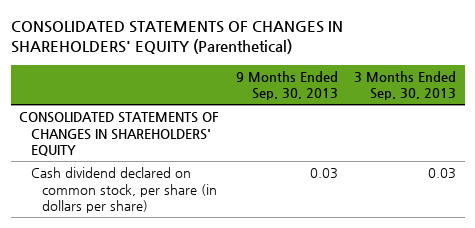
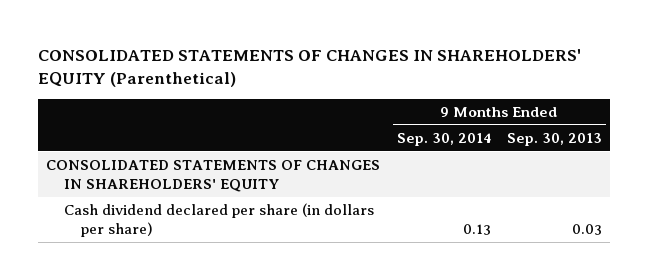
[354,70,457,101] 3 Months Ended Sep. 30, 2013 -> none
none -> [396,133,491,147] Sep. 30, 2014
[30,167,218,213] Cash dividend declared on common stock, per share (in dollars per share) -> [63,203,374,237] Cash dividend declared per share (in dollars per share)

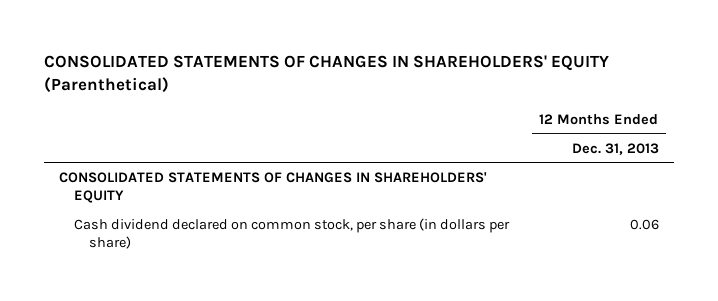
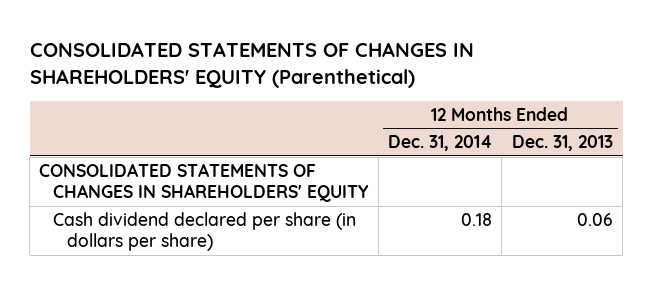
none -> [388,135,493,152] Dec. 31, 2014
[74,218,511,249] Cash dividend declared on common stock, per share (in dollars per share) -> [53,211,357,252] Cash dividend declared per share (in dollars per share)

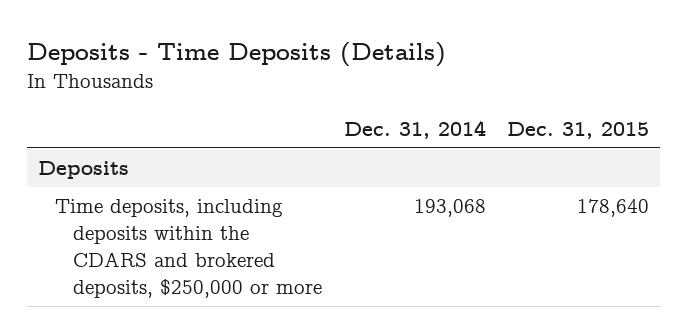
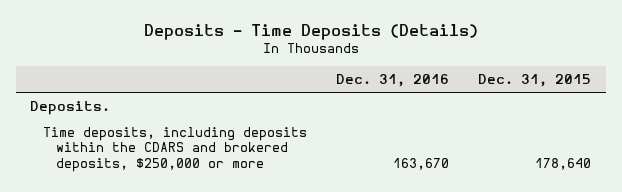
[343,119,486,139] Dec. 31, 2014 -> none
none -> [336,74,450,88] Dec. 31, 2016
[37,161,129,180] Deposits -> [30,100,111,115] Deposits.

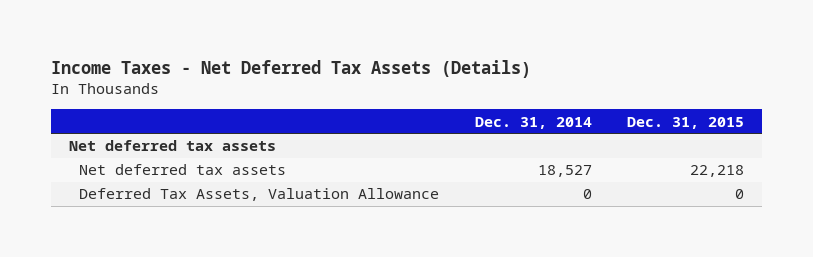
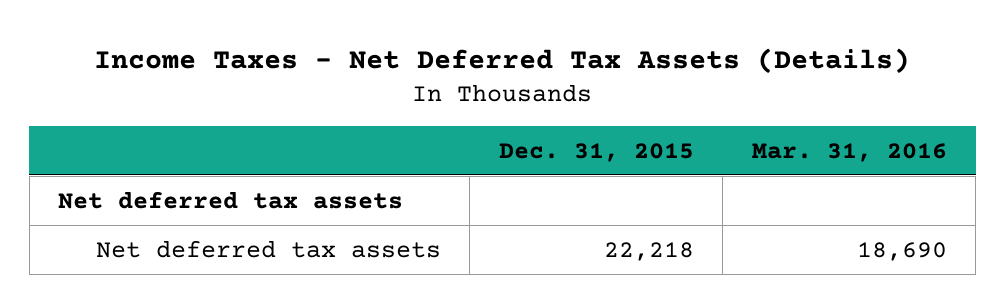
[474,116,592,129] Dec. 31, 2014 -> none
none -> [751,142,947,162] Mar. 31, 2016
[79,188,440,202] Deferred Tax Assets, Valuation Allowance -> none

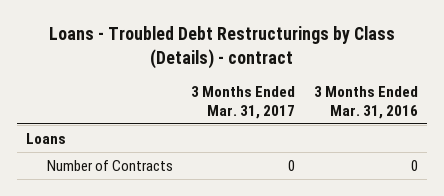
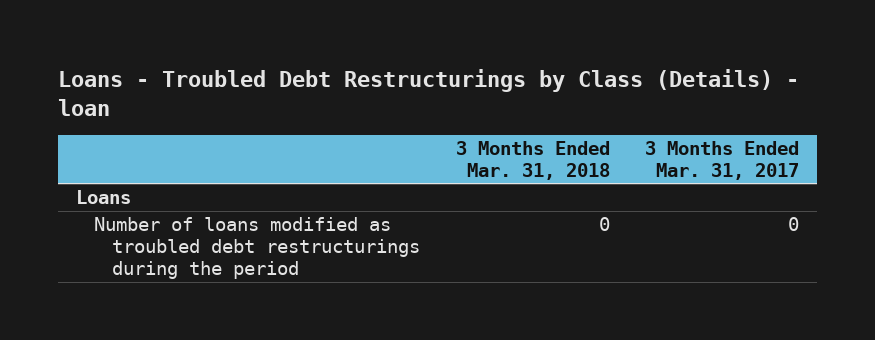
[48,26,395,69] Loans - Troubled Debt Restructurings by Class (Details) - contract -> [58,69,800,116] Loans - Troubled Debt Restructurings by Class (Details) - loan
[313,86,418,119] 3 Months Ended Mar. 31, 2016 -> none
none -> [455,140,610,180] 3 Months Ended Mar. 31, 2018
[46,159,173,171] Number of Contracts -> [93,217,420,280] Number of loans modified as troubled debt restructurings during the period

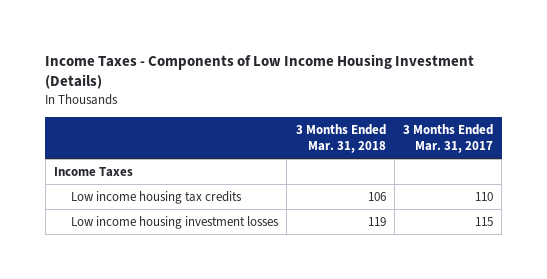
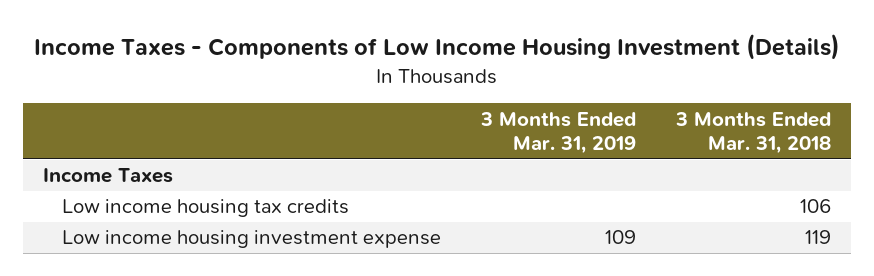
[403,124,494,154] 3 Months Ended Mar. 31, 2017 -> none
none -> [479,111,636,155] 3 Months Ended Mar. 31, 2019
[70,215,279,229] Low income housing investment losses -> [62,230,442,249] Low income housing investment expense

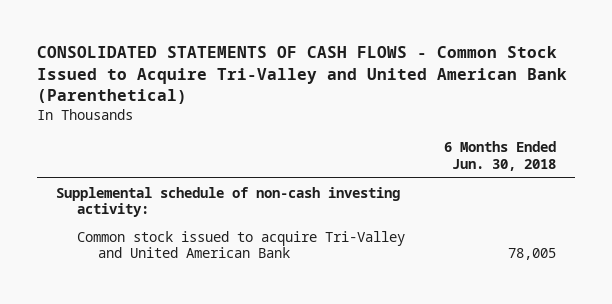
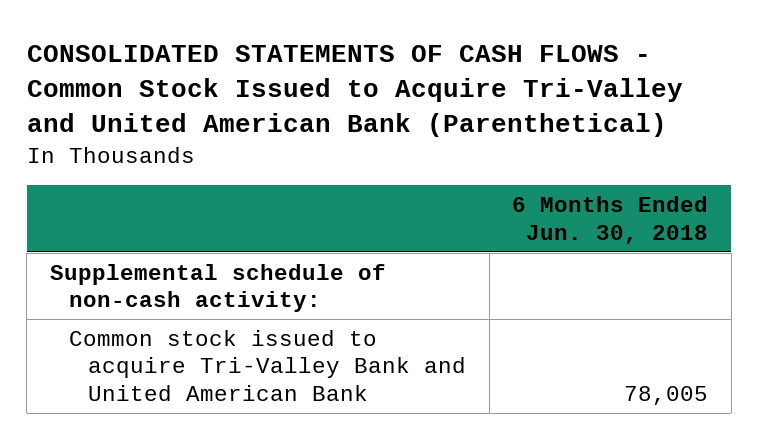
[56,186,401,218] Supplemental schedule of non-cash investing activity: -> [49,263,386,313] Supplemental schedule of non-cash activity:
[77,230,406,259] Common stock issued to acquire Tri-Valley and United American Bank -> [68,329,467,402] Common stock issued to acquire Tri-Valley Bank and United American Bank

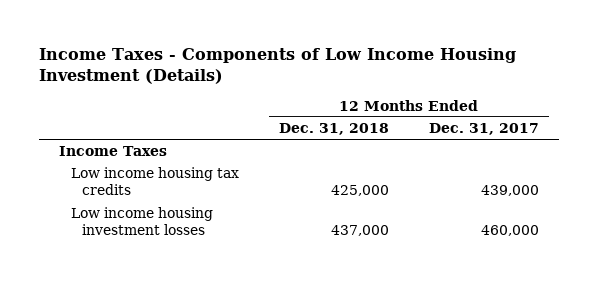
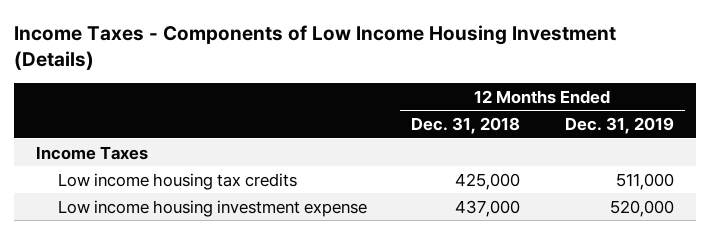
[428,122,539,135] Dec. 31, 2017 -> none
none -> [564,116,674,134] Dec. 31, 2019
[70,207,213,236] Low income housing investment losses -> [57,199,367,217] Low income housing investment expense

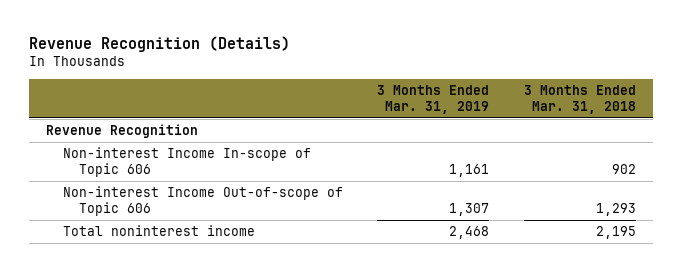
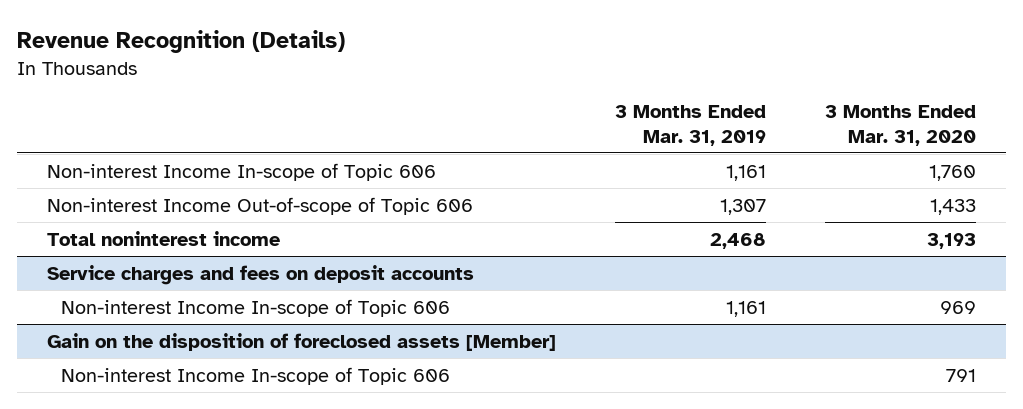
[524,84,637,115] 3 Months Ended Mar. 31, 2018 -> none
none -> [825,105,977,146] 3 Months Ended Mar. 31, 2020
[46,124,199,139] Revenue Recognition -> none
none -> [46,264,474,285] Service charges and fees on deposit accounts
none -> [60,298,450,317] Non-interest Income In-scope of Topic 606
none -> [46,332,556,351] Gain on the disposition of foreclosed assets [Member]
none -> [60,366,450,385] Non-interest Income In-scope of Topic 606

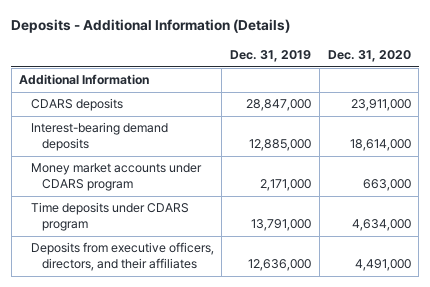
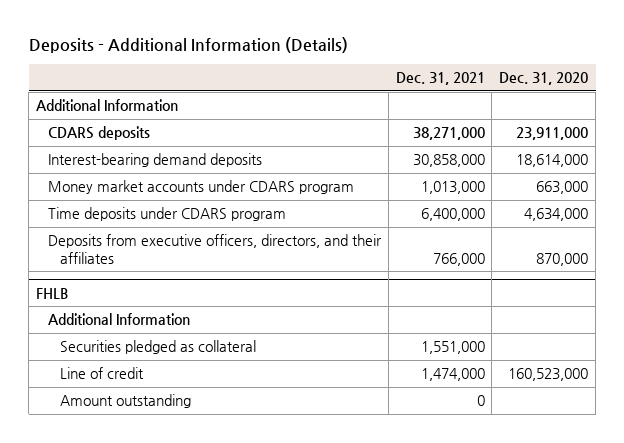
[230,50,312,63] Dec. 31, 2019 -> none
none -> [395,72,485,86] Dec. 31, 2021
[354,259,411,272] 4,491,000 -> [536,252,589,266] 870,000
none -> [35,287,68,299] FHLB
none -> [47,313,190,326] Additional Information
none -> [60,340,257,355] Securities pledged as collateral
none -> [60,367,145,380] Line of credit
none -> [60,394,192,409] Amount outstanding

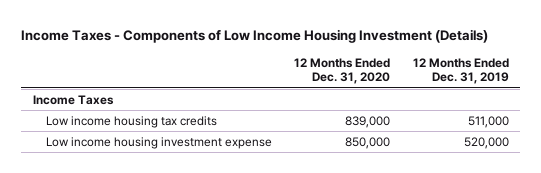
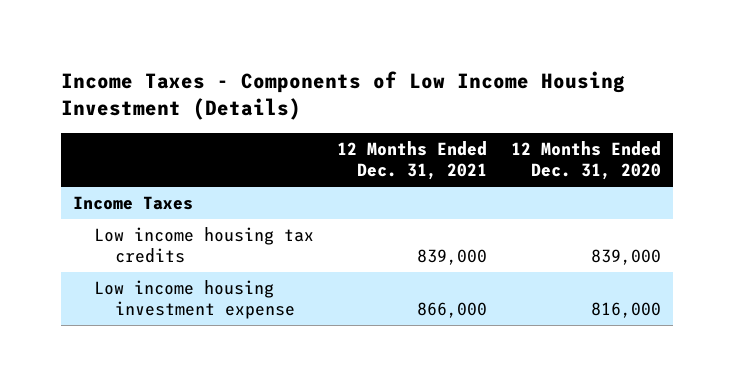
[412,57,509,85] 12 Months Ended Dec. 31, 2019 -> none
none -> [337,141,488,181] 12 Months Ended Dec. 31, 2021
[345,136,391,149] 850,000 -> [591,302,662,319] 816,000

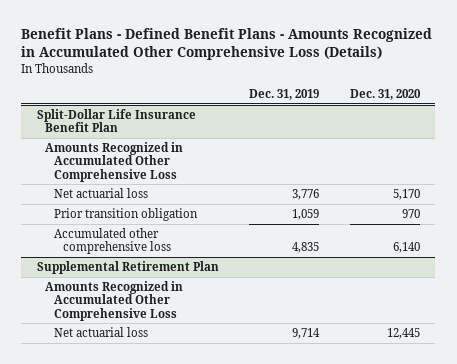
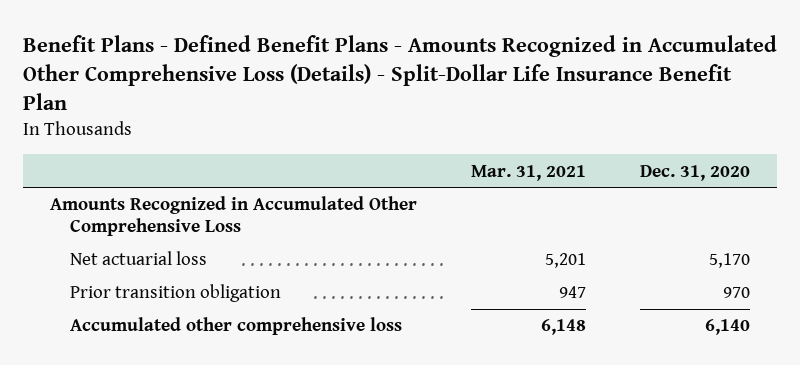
[21,28,433,61] Benefit Plans - Defined Benefit Plans - Amounts Recognized in Accumulated Other Comprehensive Loss (Details) -> [22,34,777,111] Benefit Plans - Defined Benefit Plans - Amounts Recognized in Accumulated Other Comprehensive Loss (Details) - Split-Dollar Life Insurance Benefit Plan
[249,89,320,101] Dec. 31, 2019 -> none
none -> [470,164,586,181] Mar. 31, 2021
[36,108,196,133] Split-Dollar Life Insurance Benefit Plan -> none
[36,260,219,274] Supplemental Retirement Plan -> none
[45,280,184,321] Amounts Recognized in Accumulated Other Comprehensive Loss -> none
[53,326,148,337] Net actuarial loss -> none

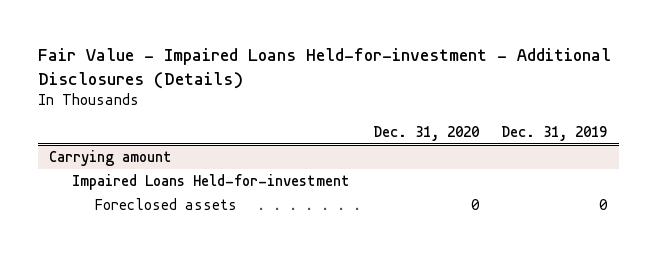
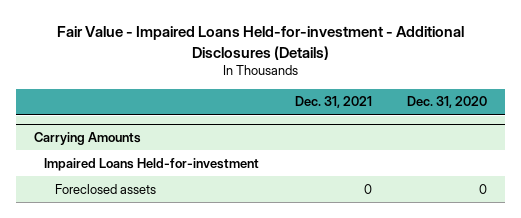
[501,126,608,142] Dec. 31, 2019 -> none
none -> [294,96,372,109] Dec. 31, 2021
[48,150,172,167] Carrying amount -> [34,131,142,145] Carrying Amounts

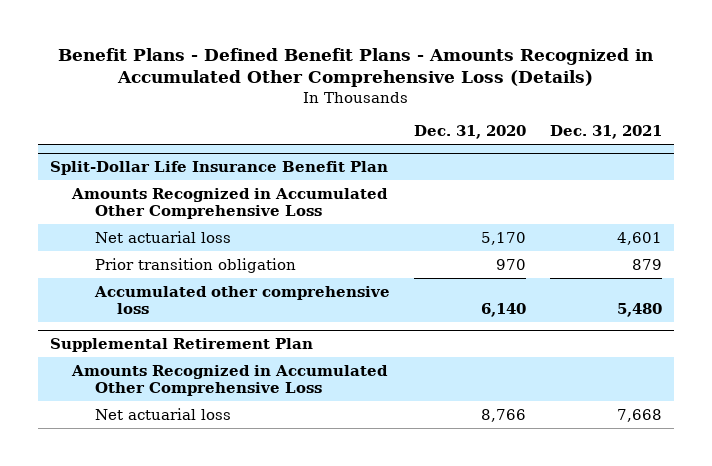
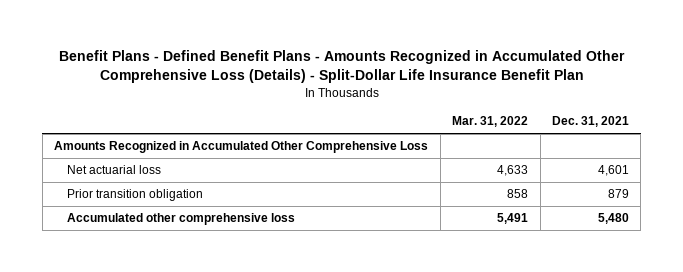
[57,47,653,88] Benefit Plans - Defined Benefit Plans - Amounts Recognized in Accumulated Other Comprehensive Loss (Details) -> [58,50,625,84] Benefit Plans - Defined Benefit Plans - Amounts Recognized in Accumulated Other Comprehensive Loss (Details) - Split-Dollar Life Insurance Benefit Plan
[413,125,526,140] Dec. 31, 2020 -> none
none -> [452,116,529,128] Mar. 31, 2022
[49,161,388,176] Split-Dollar Life Insurance Benefit Plan -> none
[49,338,313,353] Supplemental Retirement Plan -> none
[71,364,389,396] Amounts Recognized in Accumulated Other Comprehensive Loss -> none
[94,407,231,420] Net actuarial loss -> none

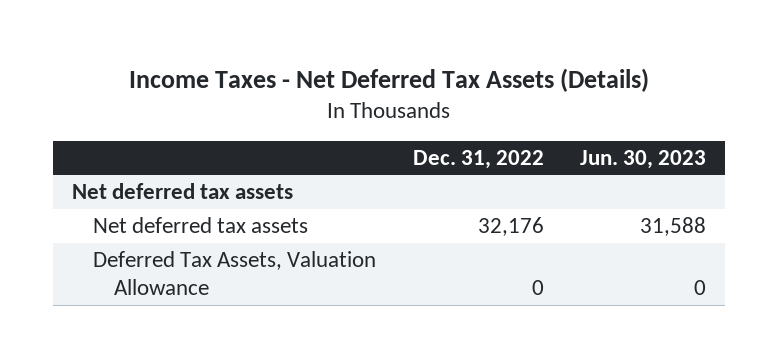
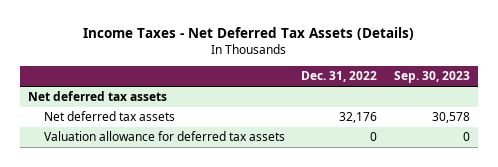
[580,149,707,169] Jun. 30, 2023 -> none
none -> [393,71,470,84] Sep. 30, 2023
[92,251,376,296] Deferred Tax Assets, Valuation Allowance -> [43,131,285,142] Valuation allowance for deferred tax assets

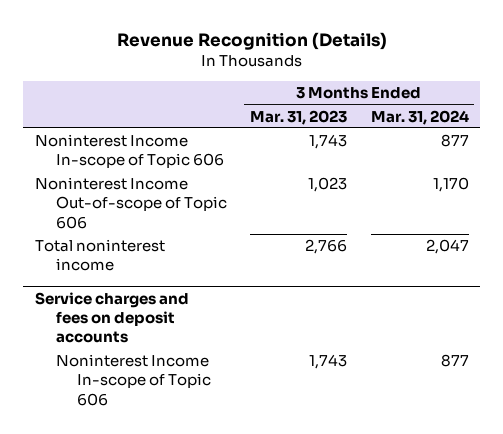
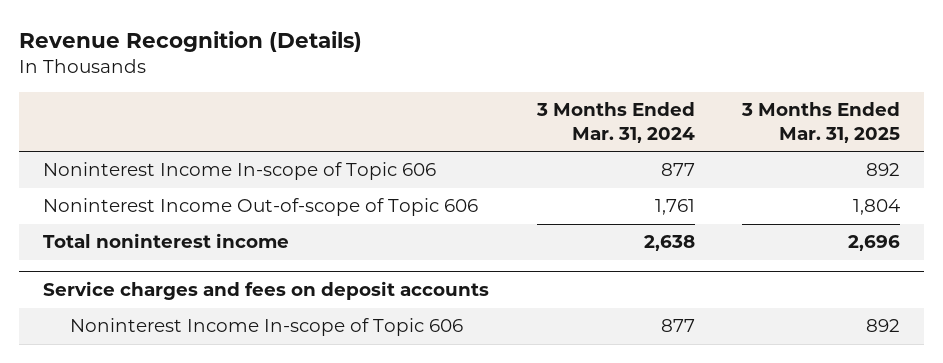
[250,109,348,125] Mar. 31, 2023 -> none
none -> [741,102,901,144] 3 Months Ended Mar. 31, 2025
[432,177,469,193] 1,170 -> [654,199,695,216] 1,761
[425,239,469,255] 2,047 -> [643,235,695,252] 2,638

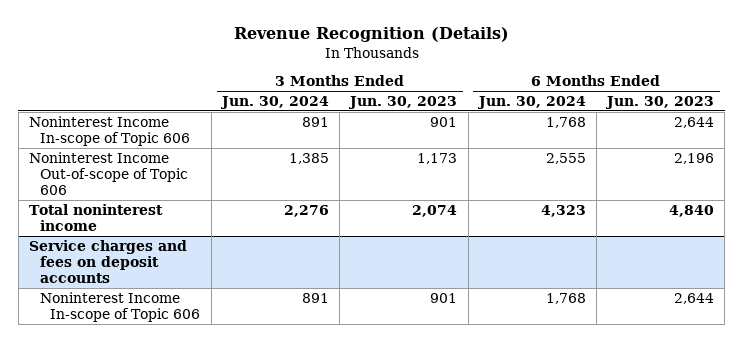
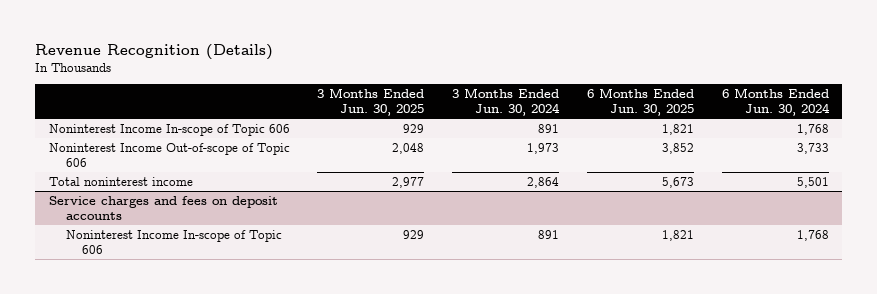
[348,95,458,109] Jun. 30, 2023 -> none
[605,95,715,109] Jun. 30, 2023 -> none
none -> [317,88,425,117] 3 Months Ended Jun. 30, 2025
none -> [586,88,694,117] 6 Months Ended Jun. 30, 2025
[288,152,329,164] 1,385 -> [527,142,560,154] 1,973
[545,152,586,164] 2,555 -> [796,142,829,154] 3,733
[283,204,329,217] 2,276 -> [527,176,560,188] 2,864
[540,204,586,217] 4,323 -> [796,176,829,188] 5,501

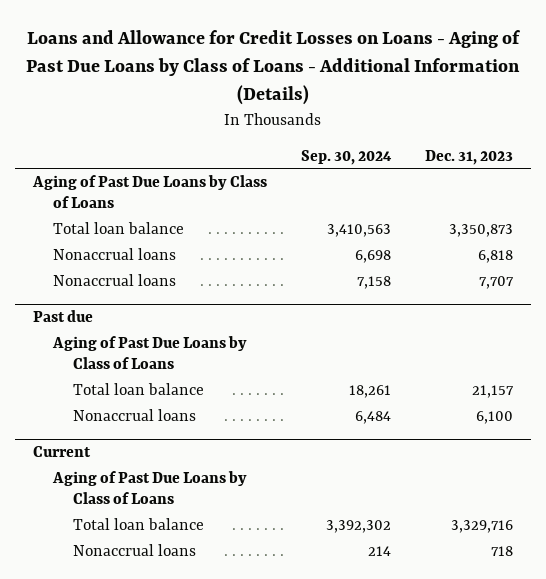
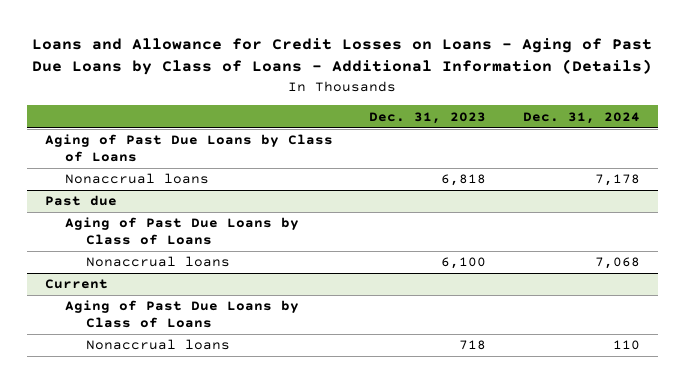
[300,149,392,165] Sep. 30, 2024 -> none
none -> [522,111,640,124] Dec. 31, 2024
[52,222,184,235] Total loan balance -> none
[52,274,176,287] Nonaccrual loans -> none
[72,383,204,396] Total loan balance -> none
[72,518,204,531] Total loan balance -> none

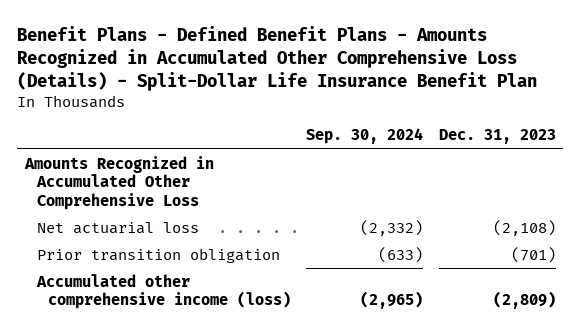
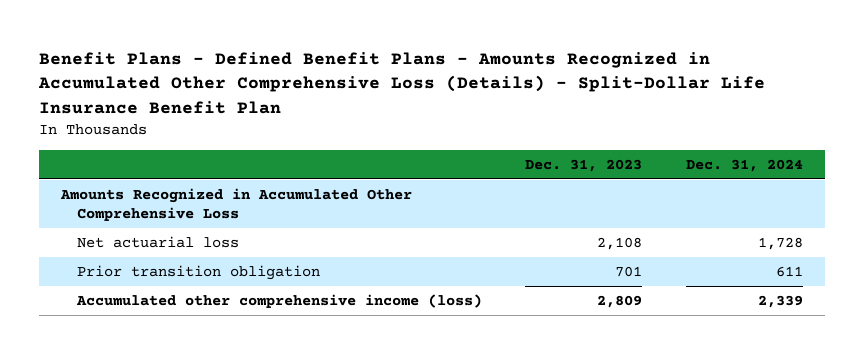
[306,128,424,145] Sep. 30, 2024 -> none
none -> [685,158,803,172] Dec. 31, 2024
[492,219,556,236] (2,108) -> [597,237,643,251] 2,108
[510,246,556,263] (701) -> [615,266,643,278] 701
[492,291,556,310] (2,809) -> [597,295,643,309] 2,809

